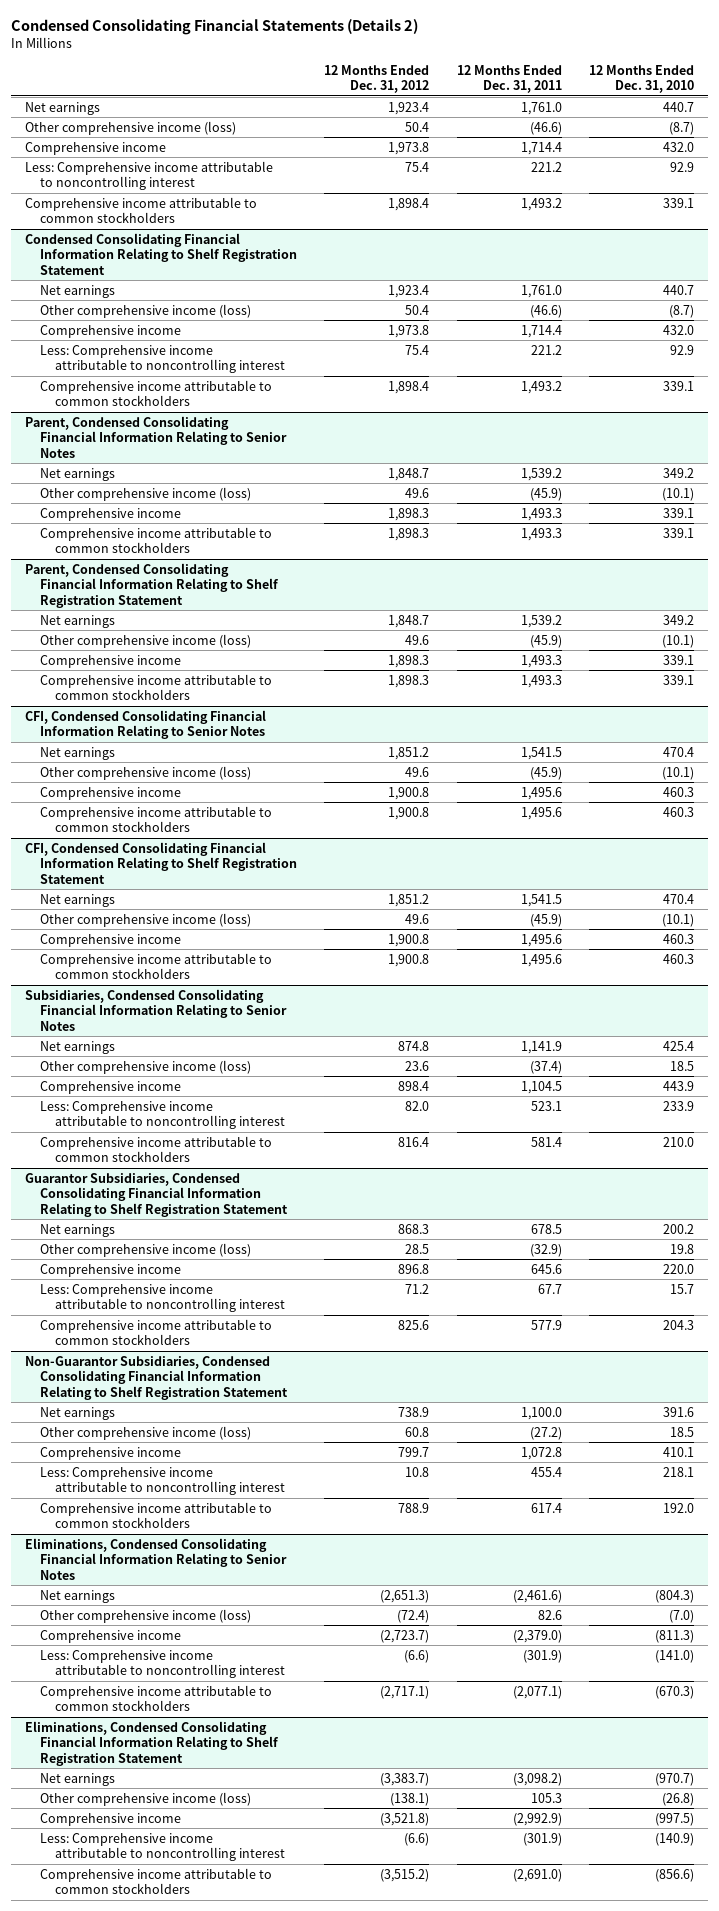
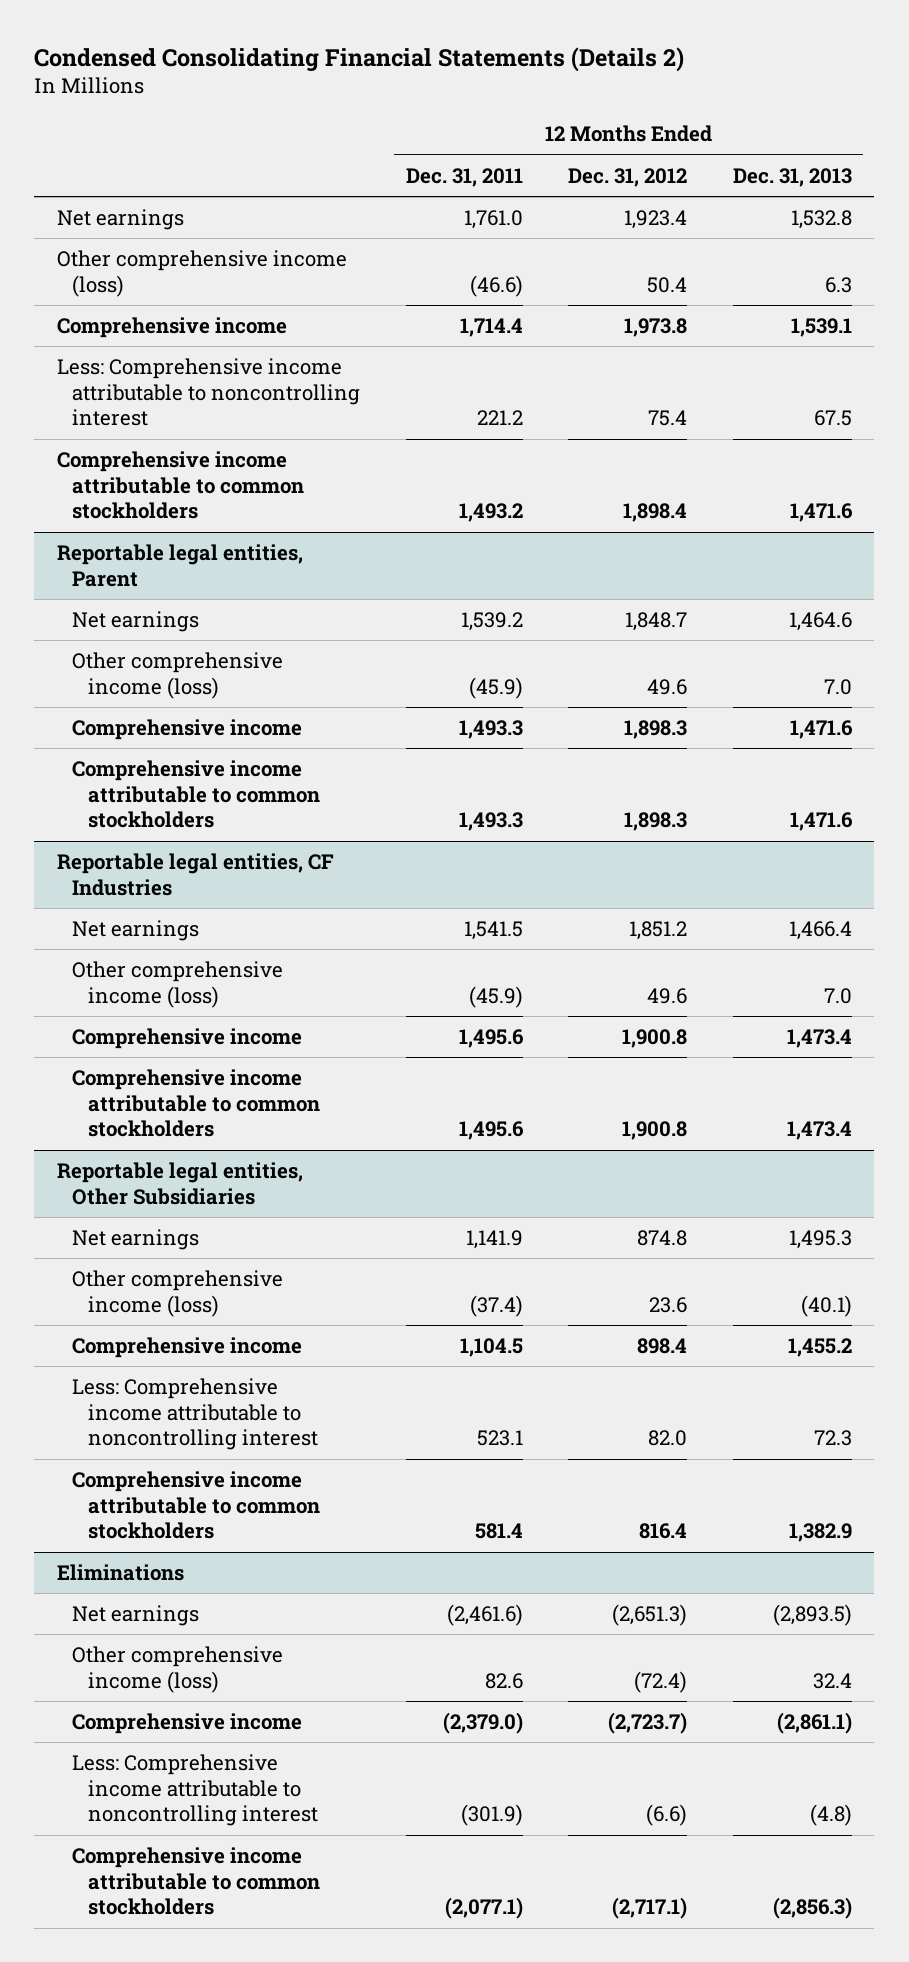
[588,64,694,94] 12 Months Ended Dec. 31, 2010 -> none
none -> [732,167,852,187] Dec. 31, 2013
[24,232,297,275] Condensed Consolidating Financial Information Relating to Shelf Registration Statement -> none
[39,284,115,298] Net earnings -> none
[39,303,251,318] Other comprehensive income (loss) -> none
[39,324,181,338] Comprehensive income -> none
[39,344,285,374] Less: Comprehensive income attributable to noncontrolling interest -> none
[39,379,272,407] Comprehensive income attributable to common stockholders -> none
[24,415,287,458] Parent, Condensed Consolidating Financial Information Relating to Senior Notes -> none
[39,467,115,481] Net earnings -> none
[39,486,251,501] Other comprehensive income (loss) -> none
[39,507,181,521] Comprehensive income -> none
[39,526,272,554] Comprehensive income attributable to common stockholders -> none
[24,562,279,608] Parent, Condensed Consolidating Financial Information Relating to Shelf Registration Statement -> none
none -> [57,543,304,587] Reportable legal entities, Parent
[24,709,266,740] CFI, Condensed Consolidating Financial Information Relating to Senior Notes -> none
[39,746,115,760] Net earnings -> none
[39,765,251,780] Other comprehensive income (loss) -> none
[39,786,181,800] Comprehensive income -> none
[39,805,272,833] Comprehensive income attributable to common stockholders -> none
[24,841,297,884] CFI, Condensed Consolidating Financial Information Relating to Shelf Registration Statement -> none
none -> [57,852,335,896] Reportable legal entities, CF Industries
[24,988,287,1031] Subsidiaries, Condensed Consolidating Financial Information Relating to Senior Notes -> none
none -> [57,1161,304,1205] Reportable legal entities, Other Subsidiaries
[24,1172,288,1217] Guarantor Subsidiaries, Condensed Consolidating Financial Information Relating to Shelf Registration Statement -> none
[39,1223,115,1237] Net earnings -> none
[39,1242,251,1257] Other comprehensive income (loss) -> none
[39,1263,181,1277] Comprehensive income -> none
[39,1283,285,1313] Less: Comprehensive income attributable to noncontrolling interest -> none
[39,1318,272,1346] Comprehensive income attributable to common stockholders -> none
[24,1355,288,1400] Non-Guarantor Subsidiaries, Condensed Consolidating Financial Information Relating to Shelf Registration Statement -> none
[39,1406,115,1420] Net earnings -> none
[39,1425,251,1440] Other comprehensive income (loss) -> none
[39,1446,181,1460] Comprehensive income -> none
[39,1466,285,1496] Less: Comprehensive income attributable to noncontrolling interest -> none
[39,1501,272,1529] Comprehensive income attributable to common stockholders -> none
[24,1537,287,1580] Eliminations, Condensed Consolidating Financial Information Relating to Senior Notes -> none
none -> [57,1563,185,1581] Eliminations
[24,1720,279,1766] Eliminations, Condensed Consolidating Financial Information Relating to Shelf Registration Statement -> none
[39,1772,115,1786] Net earnings -> none
[39,1791,251,1806] Other comprehensive income (loss) -> none
[39,1812,181,1826] Comprehensive income -> none
[39,1832,285,1862] Less: Comprehensive income attributable to noncontrolling interest -> none
[39,1867,272,1895] Comprehensive income attributable to common stockholders -> none

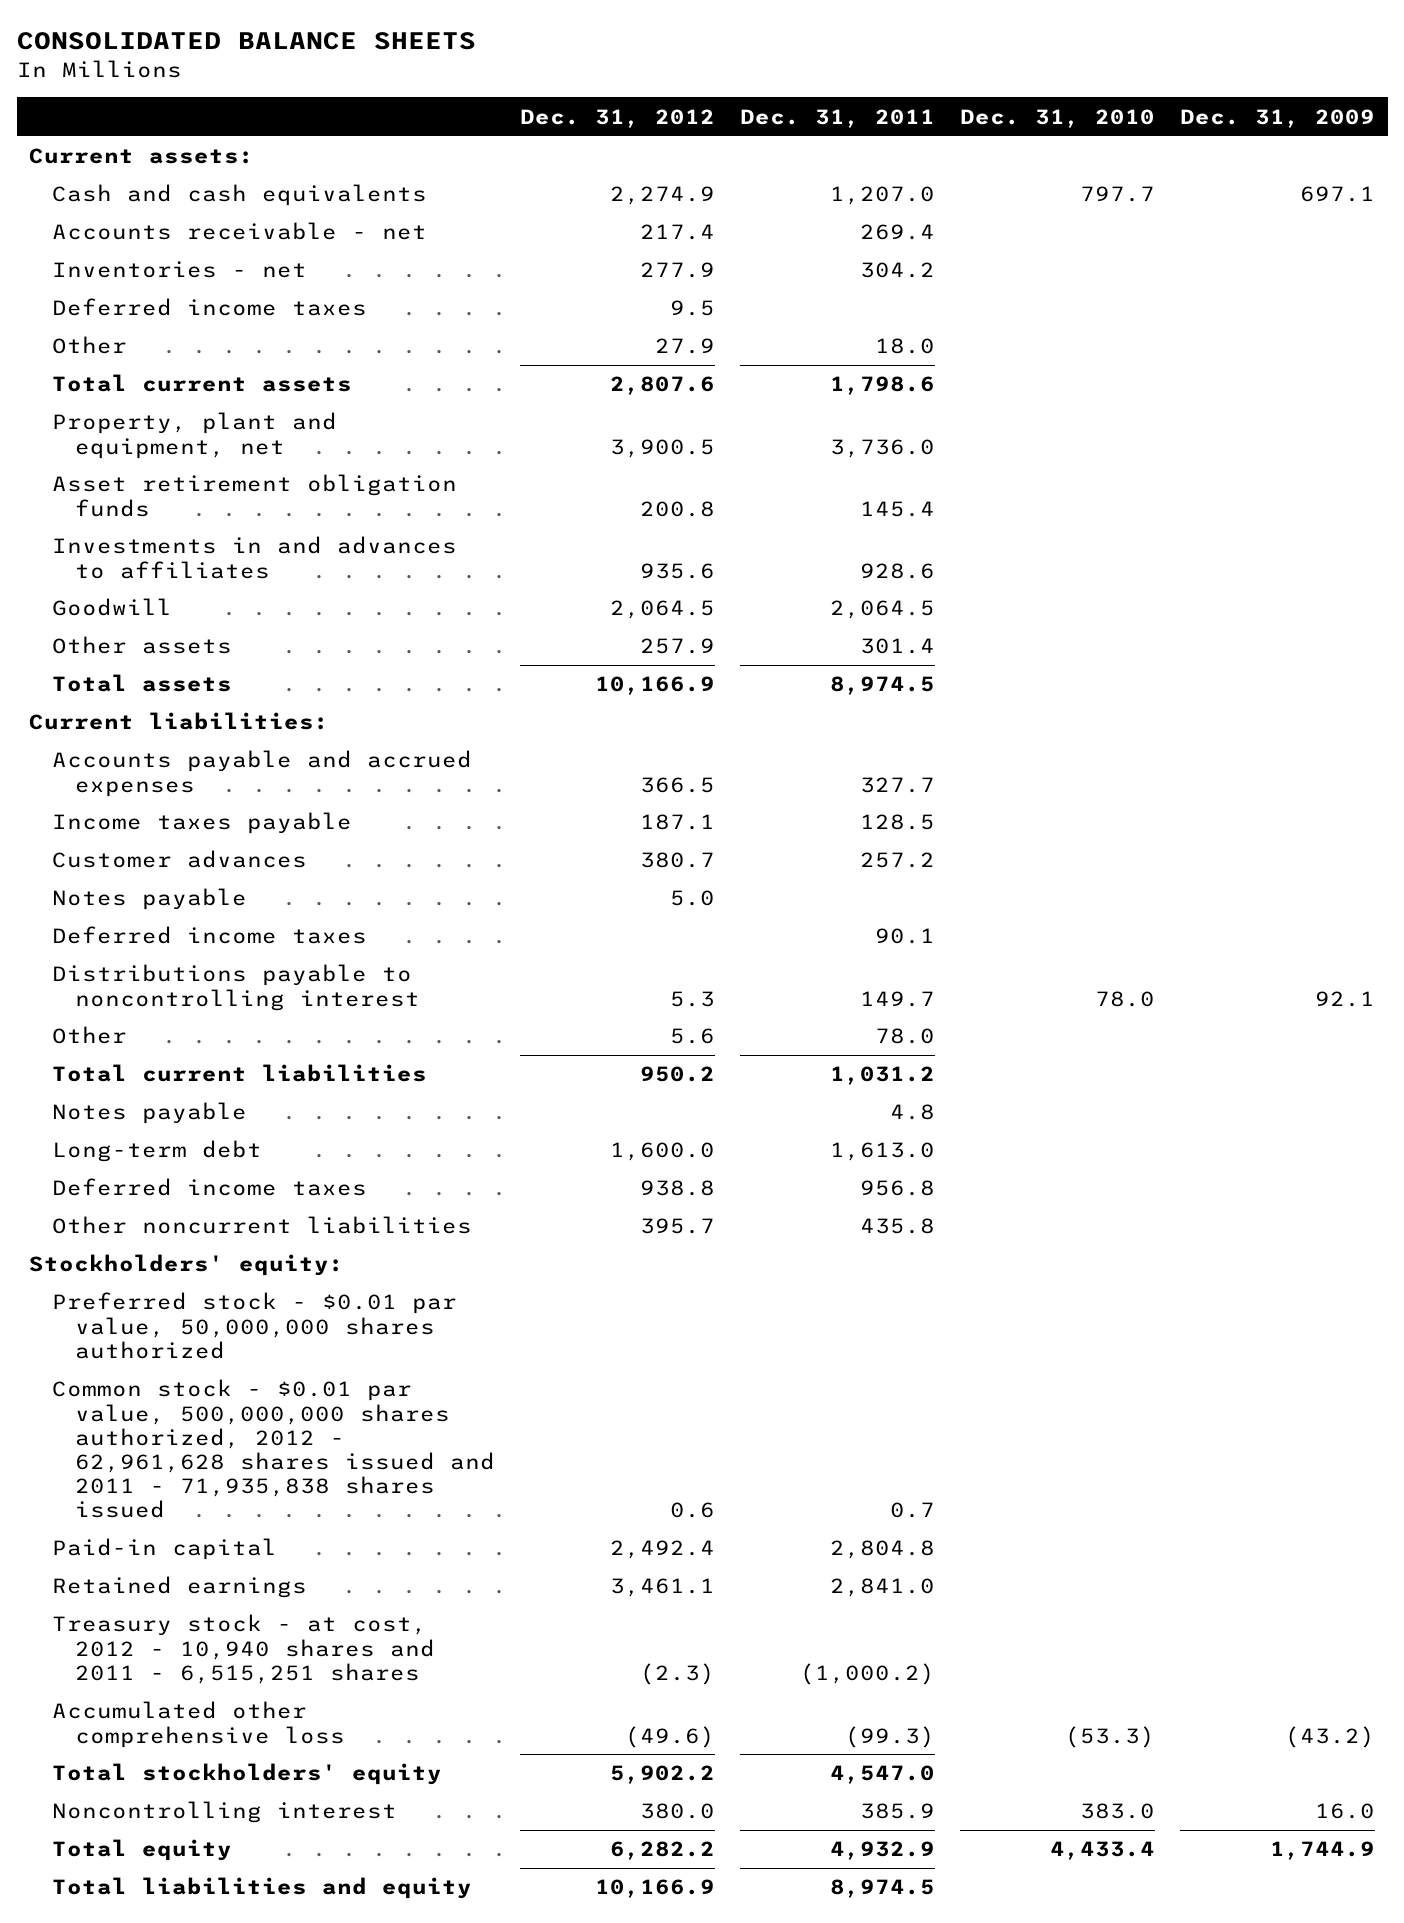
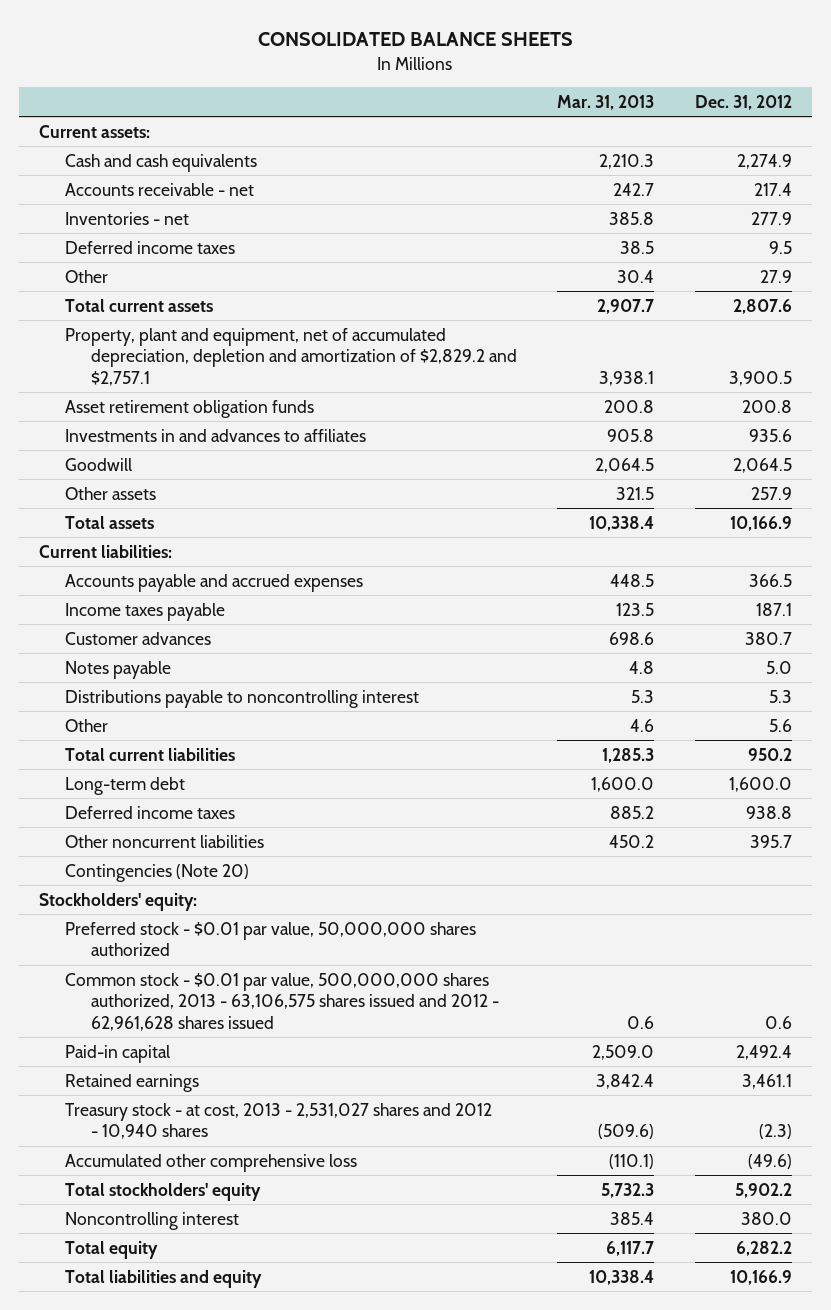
[739,108,935,128] Dec. 31, 2011 -> none
[959,108,1155,128] Dec. 31, 2010 -> none
[1180,108,1376,128] Dec. 31, 2009 -> none
none -> [557,94,655,110] Mar. 31, 2013
[51,412,337,459] Property, plant and equipment, net -> [64,327,517,386] Property, plant and equipment, net of accumulated depreciation, depletion and amortization of $2,829.2 and $2,757.1
[51,926,367,945] Deferred income taxes -> none
[51,1102,247,1125] Notes payable -> none
none -> [64,863,249,882] Contingencies (Note 20)
[51,1379,495,1519] Common stock - $0.01 par value, 500,000,000 shares authorized, 2012 - 62,961,628 shares issued and 2011 - 71,935,838 shares issued -> [64,972,499,1031] Common stock - $0.01 par value, 500,000,000 shares authorized, 2013 - 63,106,575 shares issued and 2012 - 62,961,628 shares issued
[51,1614,435,1684] Treasury stock - at cost, 2012 - 10,940 shares and 2011 - 6,515,251 shares -> [64,1102,492,1140] Treasury stock - at cost, 2013 - 2,531,027 shares and 2012 - 10,940 shares

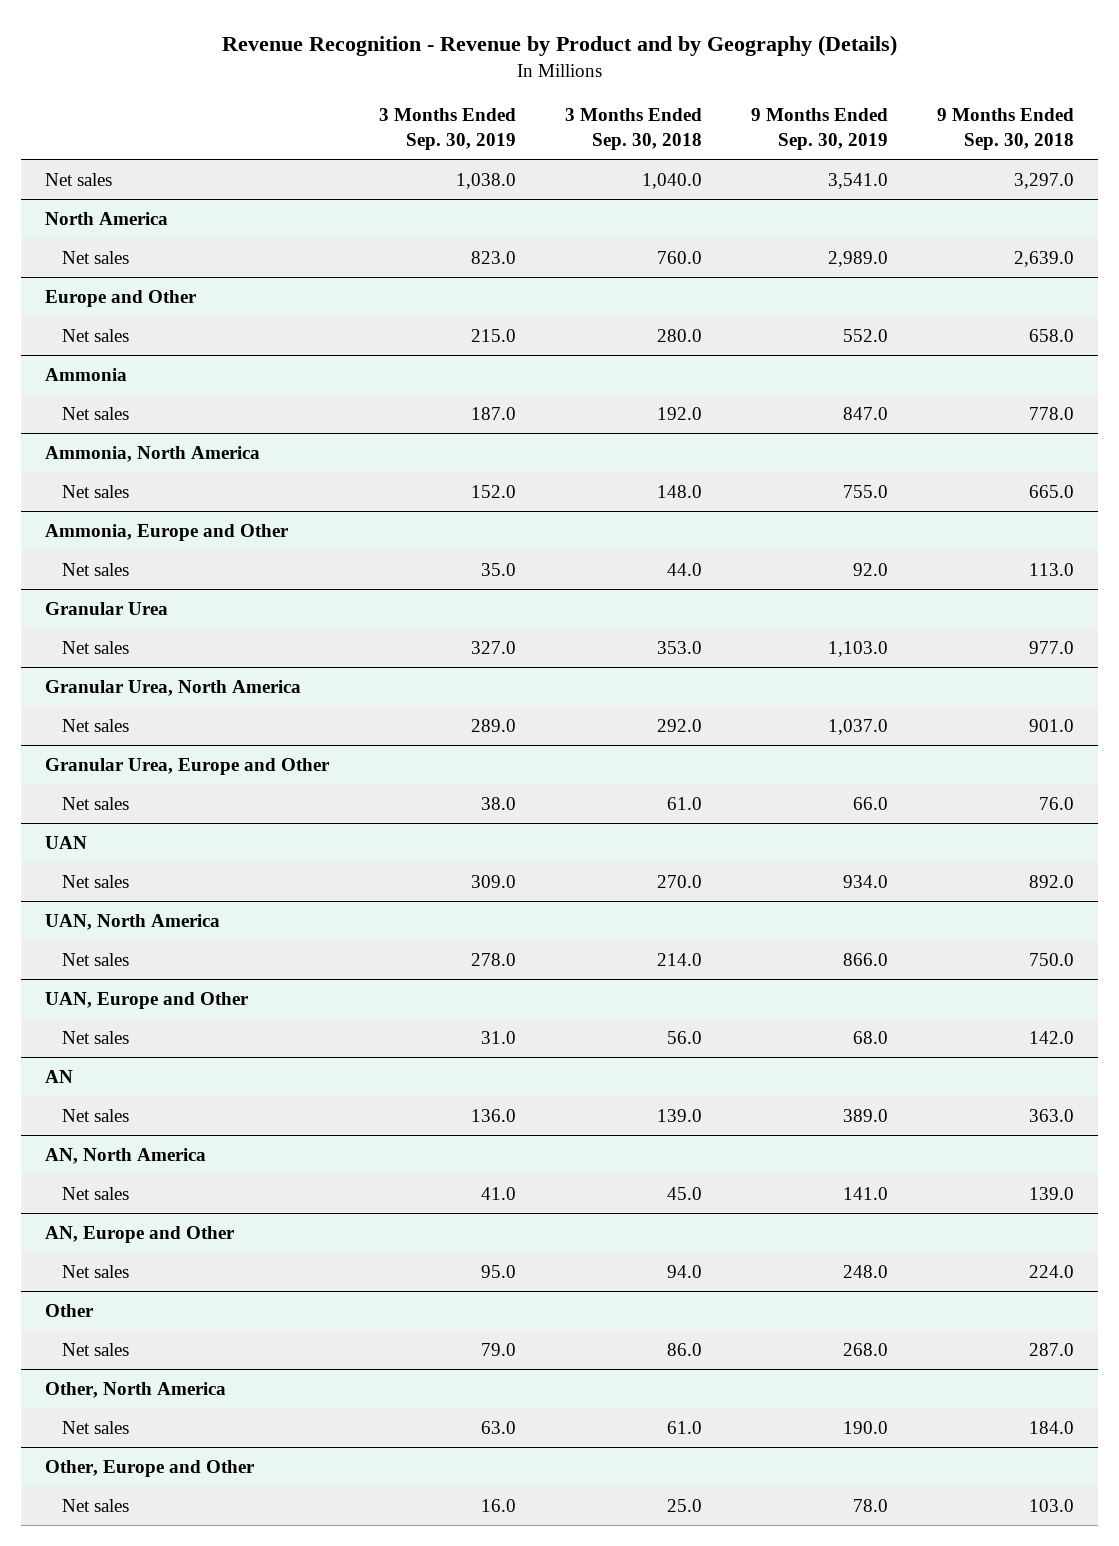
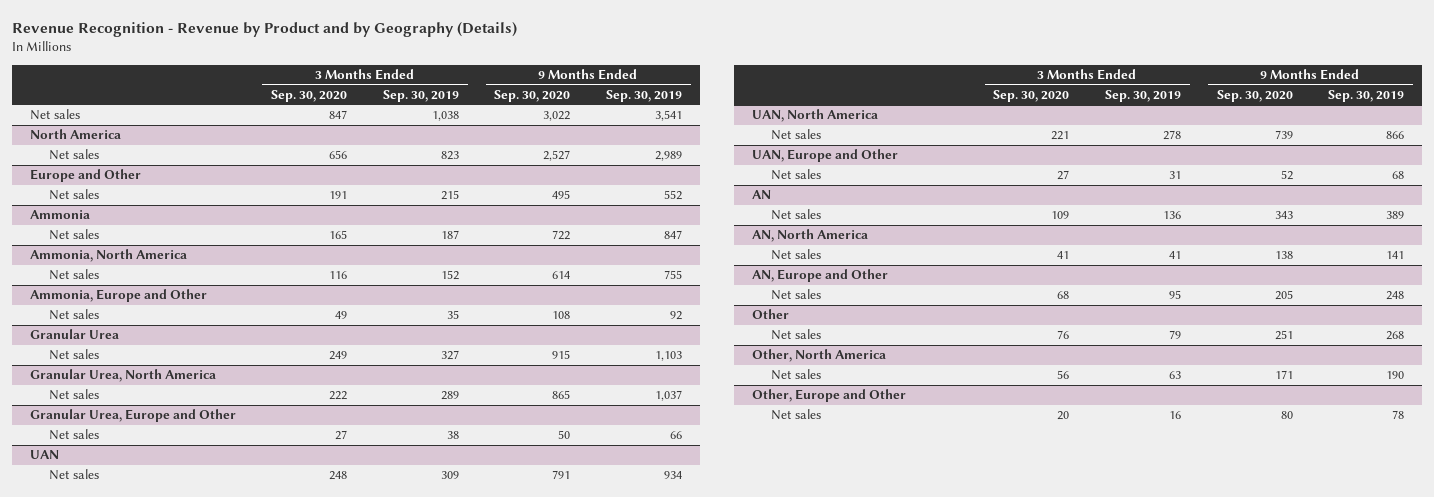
[564,108,702,151] 3 Months Ended Sep. 30, 2018 -> none
[936,108,1074,151] 9 Months Ended Sep. 30, 2018 -> none
none -> [271,90,348,103] Sep. 30, 2020
none -> [494,90,571,103] Sep. 30, 2020
[455,172,516,189] 1,038.0 -> [431,111,459,122] 1,038
[827,172,888,189] 3,541.0 -> [655,110,683,122] 3,541
[470,250,516,264] 823.0 -> [440,151,459,161] 823
[827,250,888,267] 2,989.0 -> [655,151,683,162] 2,989
[470,328,516,342] 215.0 -> [440,190,459,201] 215
[842,328,888,342] 552.0 -> [664,190,683,201] 552
[470,406,516,420] 187.0 -> [440,230,459,240] 187
[842,406,888,420] 847.0 -> [664,230,683,240] 847
[470,484,516,498] 152.0 -> [440,270,459,281] 152
[842,484,888,498] 755.0 -> [664,270,683,280] 755
[480,562,516,576] 35.0 -> [446,310,459,320] 35
[852,562,888,576] 92.0 -> [670,311,683,321] 92
[470,640,516,654] 327.0 -> [440,350,459,361] 327
[827,640,888,657] 1,103.0 -> [655,351,683,362] 1,103
[470,718,516,732] 289.0 -> [440,391,459,401] 289
[827,718,888,735] 1,037.0 -> [655,390,683,402] 1,037
[480,796,516,810] 38.0 -> [446,431,459,440] 38
[852,796,888,810] 66.0 -> [670,431,683,440] 66
[470,874,516,888] 309.0 -> [440,471,459,480] 309
[842,874,888,888] 934.0 -> [664,471,683,480] 934
[470,952,516,966] 278.0 -> [1163,130,1182,141] 278
[842,952,888,966] 866.0 -> [1386,131,1405,140] 866
[480,1030,516,1044] 31.0 -> [1169,171,1182,180] 31
[852,1030,888,1044] 68.0 -> [1392,171,1405,180] 68
[470,1108,516,1122] 136.0 -> [1163,211,1182,220] 136
[842,1108,888,1122] 389.0 -> [1386,211,1405,220] 389
[480,1186,516,1200] 41.0 -> [1169,251,1182,260] 41
[842,1186,888,1200] 141.0 -> [1386,251,1405,260] 141
[480,1264,516,1278] 95.0 -> [1169,290,1182,300] 95
[842,1264,888,1278] 248.0 -> [1386,291,1405,301] 248
[480,1342,516,1356] 79.0 -> [1169,330,1182,340] 79
[842,1342,888,1356] 268.0 -> [1386,331,1405,341] 268
[480,1420,516,1434] 63.0 -> [1169,371,1182,380] 63
[842,1420,888,1434] 190.0 -> [1386,371,1405,380] 190
[480,1498,516,1512] 16.0 -> [1169,411,1182,420] 16
[852,1498,888,1512] 78.0 -> [1392,410,1405,420] 78

